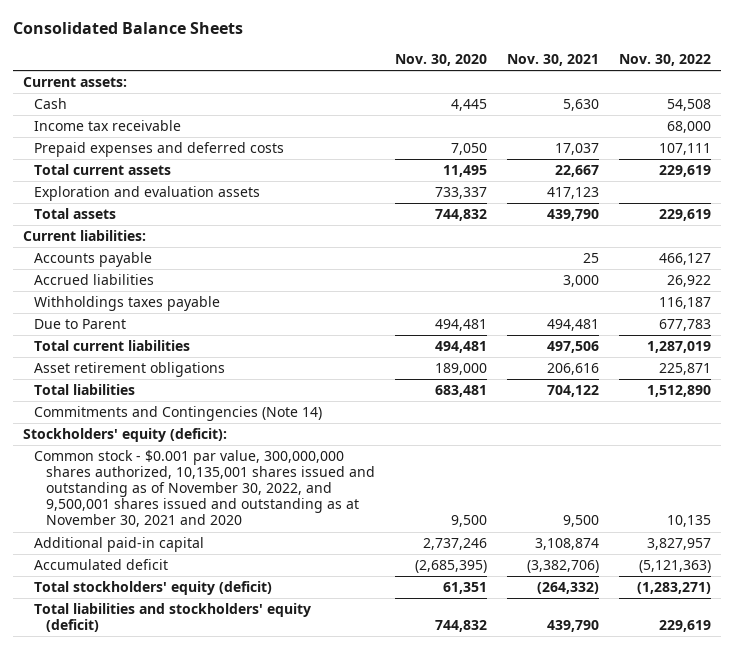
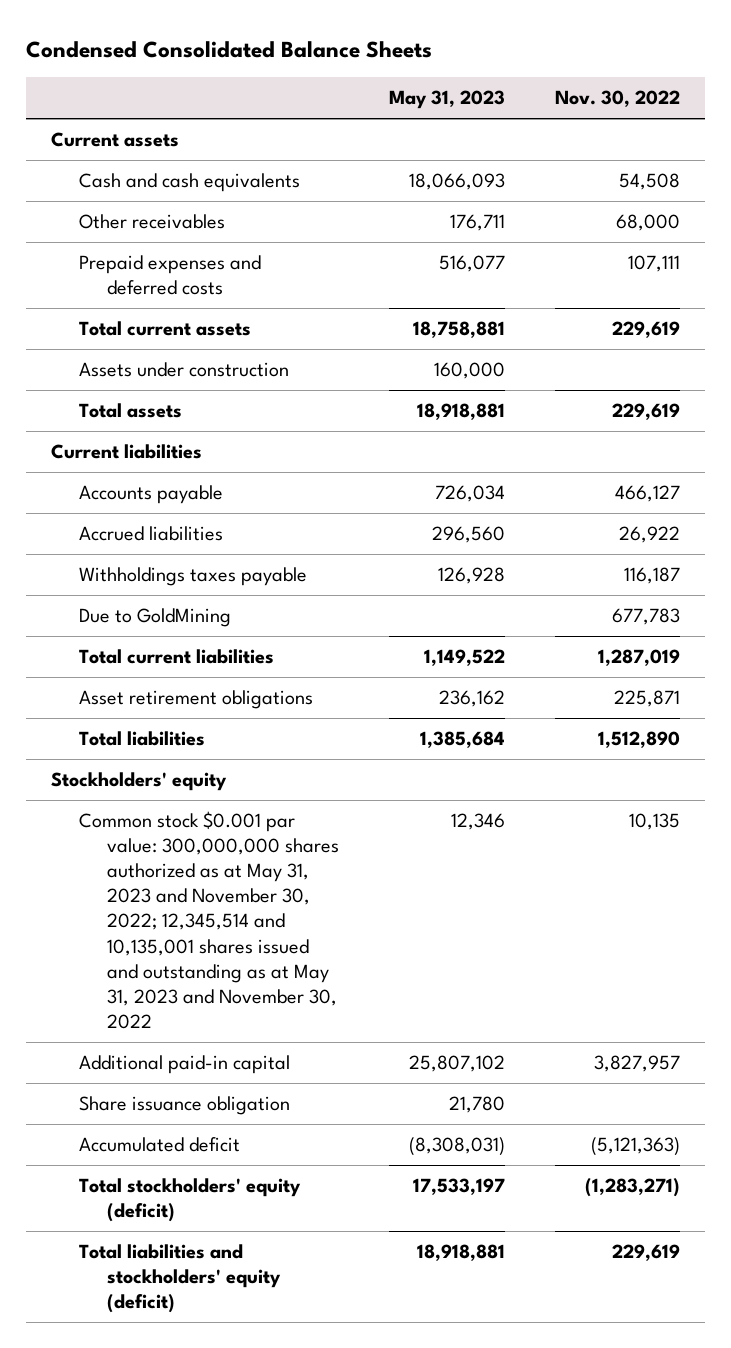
[12,22,243,35] Consolidated Balance Sheets -> [26,41,433,59] Condensed Consolidated Balance Sheets
[394,54,487,67] Nov. 30, 2020 -> none
[506,54,599,67] Nov. 30, 2021 -> none
none -> [388,90,505,110] May 31, 2023
[34,120,182,132] Income tax receivable -> none
[22,77,127,88] Current assets: -> [50,131,179,147] Current assets
[34,98,68,110] Cash -> [79,172,301,192] Cash and cash equivalents
none -> [79,213,226,229] Other receivables
[34,186,261,202] Exploration and evaluation assets -> none
none -> [79,361,290,377] Assets under construction
[22,230,146,242] Current liabilities: -> [50,443,202,459] Current liabilities
[34,319,127,330] Due to Parent -> [79,607,232,627] Due to GoldMining
[34,406,323,422] Commitments and Contingencies (Note 14) -> none
[22,428,227,443] Stockholders' equity (deficit): -> [50,771,227,791] Stockholders' equity
[34,450,375,528] Common stock - $0.001 par value, 300,000,000 shares authorized, 10,135,001 shares issued and outstanding as of November 30, 2022, and 9,500,001 shares issued and outstanding as at November 30, 2021 and 2020 -> [79,810,340,1029] Common stock $0.001 par value: 300,000,000 shares authorized as at May 31, 2023 and November 30, 2022; 12,345,514 and 10,135,001 shares issued and outstanding as at May 31, 2023 and November 30, 2022
none -> [79,1095,291,1115] Share issuance obligation

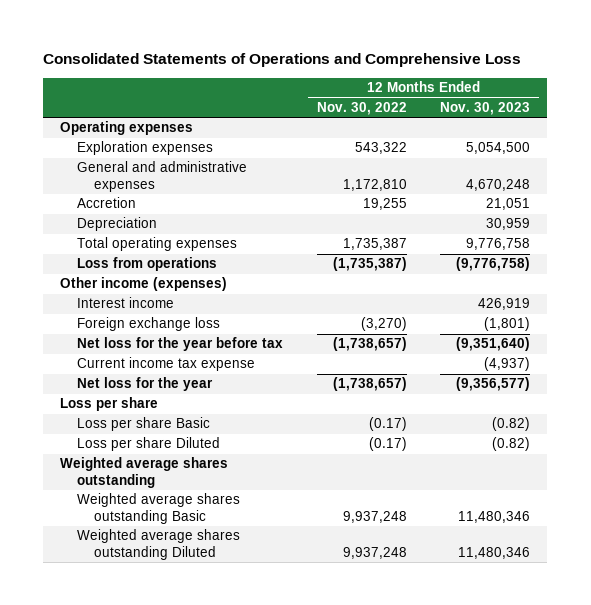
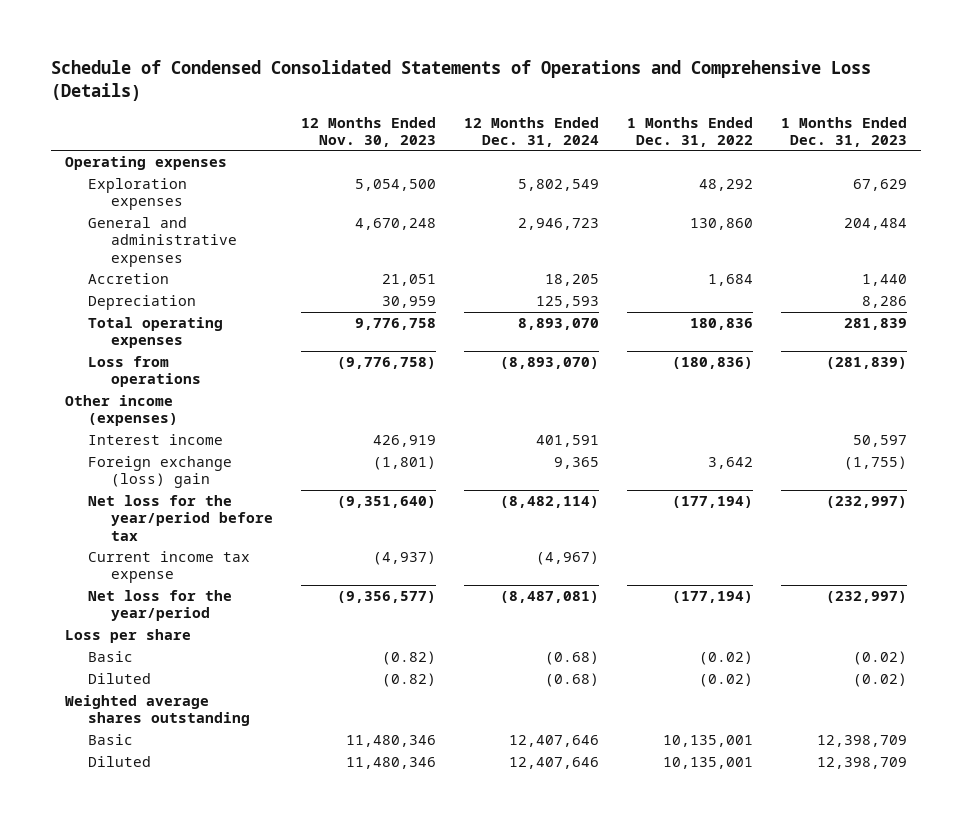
[43,53,522,68] Consolidated Statements of Operations and Comprehensive Loss -> [50,59,871,101] Schedule of Condensed Consolidated Statements of Operations and Comprehensive Loss (Details)
[316,101,407,115] Nov. 30, 2022 -> none
none -> [463,116,599,147] 12 Months Ended Dec. 31, 2024
none -> [626,116,753,147] 1 Months Ended Dec. 31, 2022
none -> [780,116,907,147] 1 Months Ended Dec. 31, 2023
[77,317,221,332] Foreign exchange loss -> [87,456,232,489] Foreign exchange (loss) gain
[77,337,284,352] Net loss for the year before tax -> [87,495,273,541] Net loss for the year/period before tax
[77,377,214,392] Net loss for the year -> [87,590,232,622] Net loss for the year/period
[77,417,211,432] Loss per share Basic -> [87,651,133,663] Basic
[77,437,221,452] Loss per share Diluted -> [87,673,151,685] Diluted
[77,493,241,524] Weighted average shares outstanding Basic -> [87,734,133,746] Basic
[77,529,241,560] Weighted average shares outstanding Diluted -> [87,756,151,768] Diluted

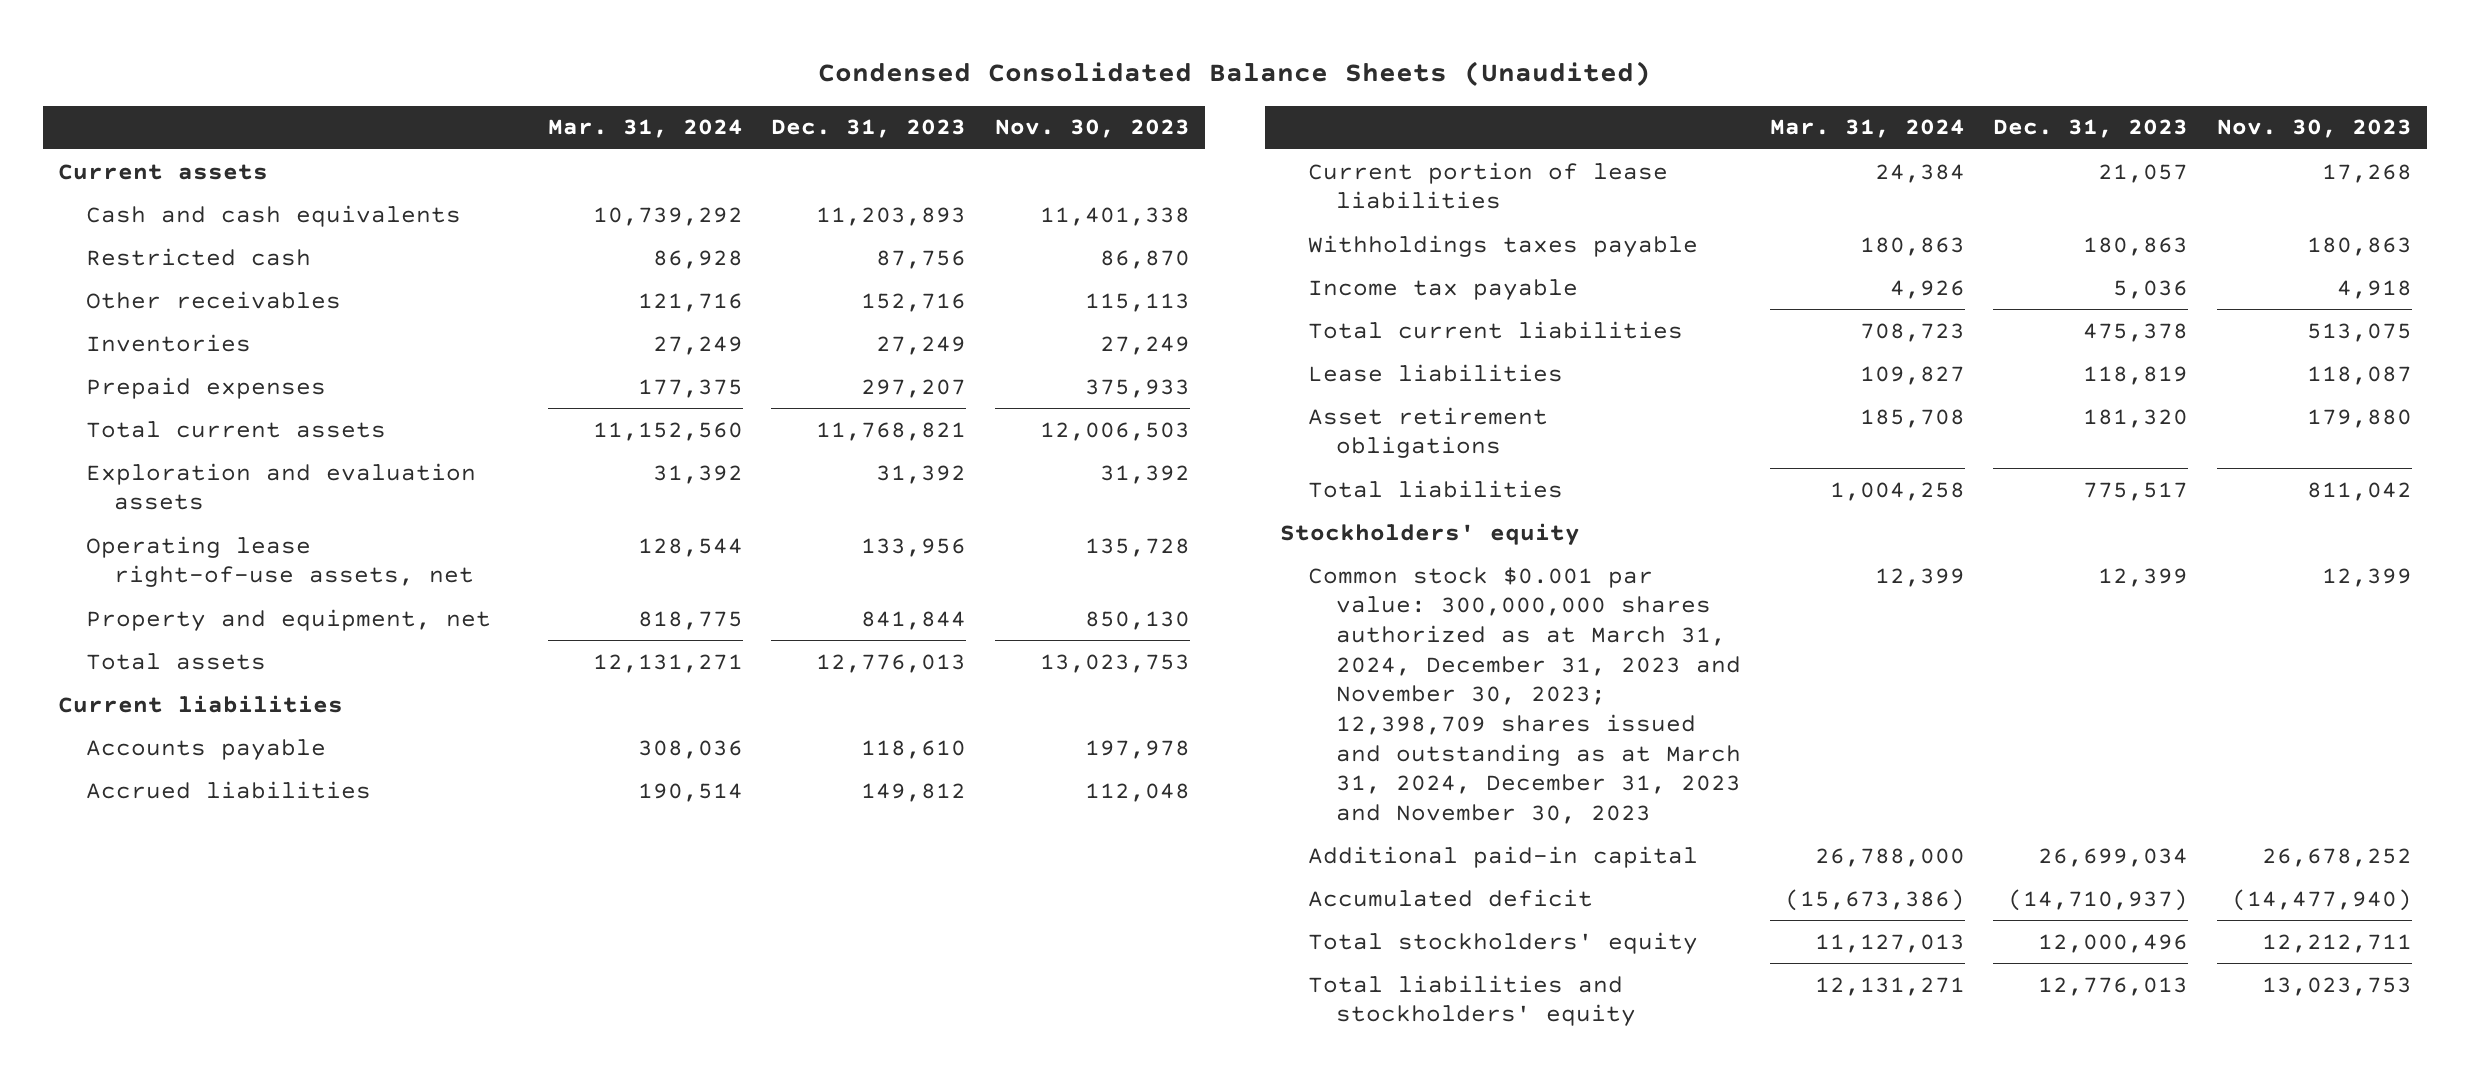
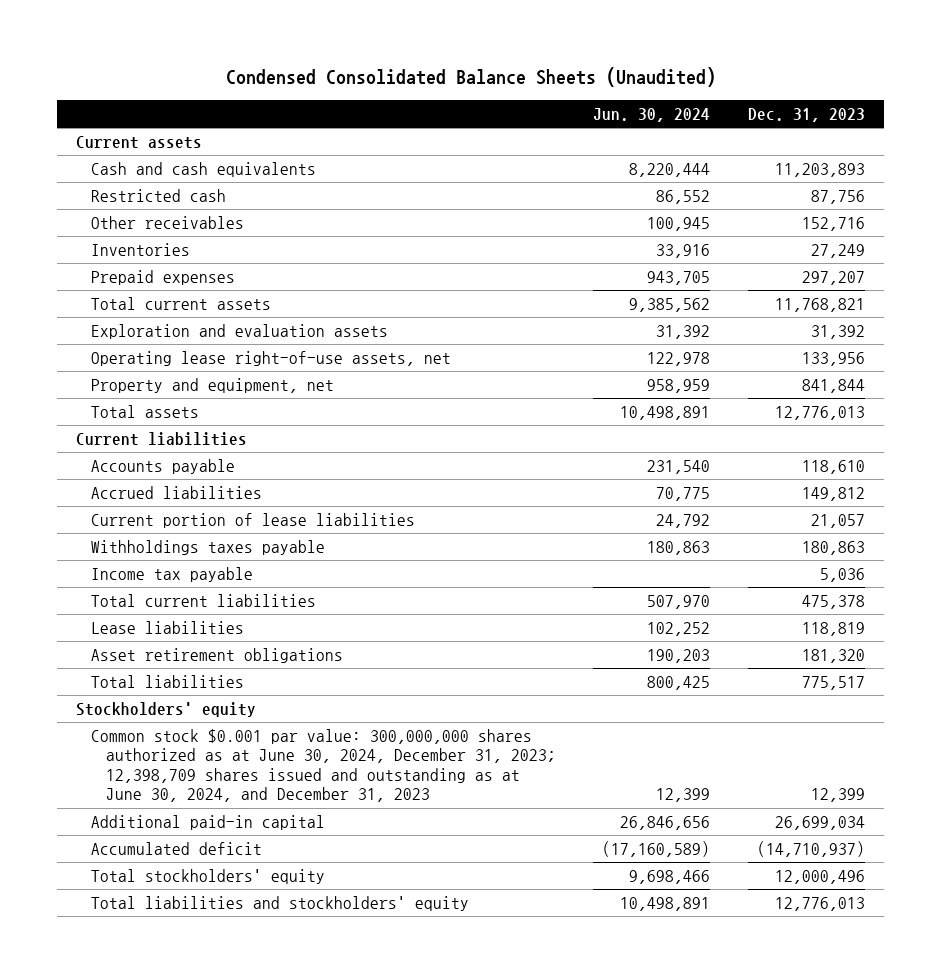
[547,119,743,139] Mar. 31, 2024 -> none
[995,119,1191,139] Nov. 30, 2023 -> none
none -> [593,107,711,122] Jun. 30, 2024
[1307,566,1741,824] Common stock $0.001 par value: 300,000,000 shares authorized as at March 31, 2024, December 31, 2023 and November 30, 2023; 12,398,709 shares issued and outstanding as at March 31, 2024, December 31, 2023 and November 30, 2023 -> [90,729,556,803] Common stock $0.001 par value: 300,000,000 shares authorized as at June 30, 2024, December 31, 2023; 12,398,709 shares issued and outstanding as at June 30, 2024, and December 31, 2023

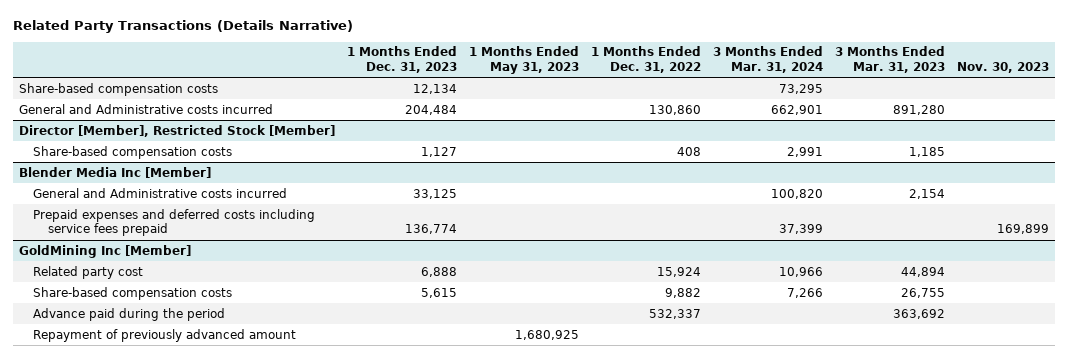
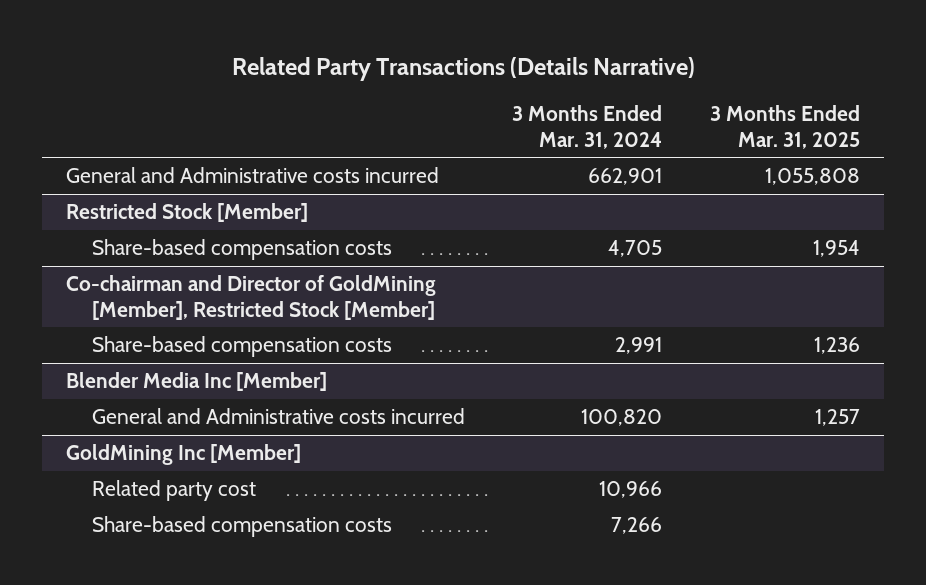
[346,46,457,74] 1 Months Ended Dec. 31, 2023 -> none
[468,46,579,75] 1 Months Ended May 31, 2023 -> none
[590,46,701,74] 1 Months Ended Dec. 31, 2022 -> none
[834,46,945,74] 3 Months Ended Mar. 31, 2023 -> none
[956,62,1049,74] Nov. 30, 2023 -> none
none -> [709,105,860,149] 3 Months Ended Mar. 31, 2025
[18,82,218,96] Share-based compensation costs -> none
[18,124,335,137] Director [Member], Restricted Stock [Member] -> [66,203,309,223] Restricted Stock [Member]
none -> [91,239,392,261] Share-based compensation costs
none -> [66,275,437,320] Co-chairman and Director of GoldMining [Member], Restricted Stock [Member]
[33,208,316,237] Prepaid expenses and deferred costs including service fees prepaid -> none
[33,307,226,321] Advance paid during the period -> none
[33,328,297,342] Repayment of previously advanced amount -> none

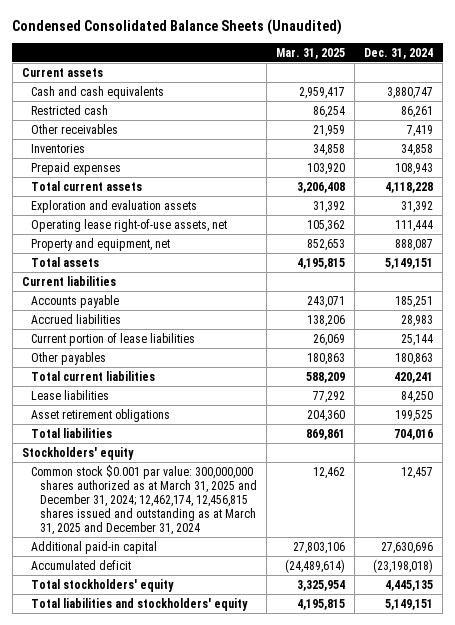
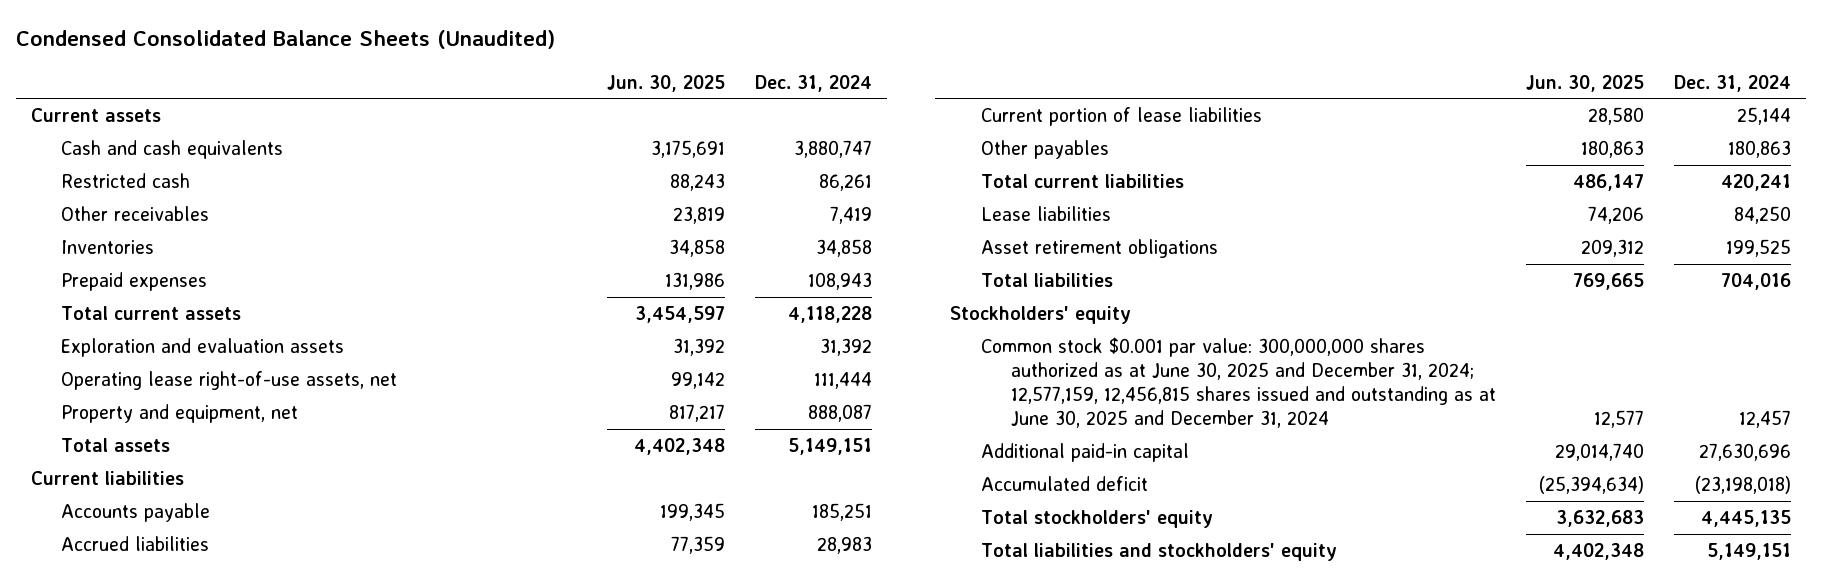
[276,47,346,59] Mar. 31, 2025 -> none
none -> [606,74,725,92] Jun. 30, 2025
[30,464,258,536] Common stock $0.001 par value: 300,000,000 shares authorized as at March 31, 2025 and December 31, 2024; 12,462,174, 12,456,815 shares issued and outstanding as at March 31, 2025 and December 31, 2024 -> [980,336,1496,429] Common stock $0.001 par value: 300,000,000 shares authorized as at June 30, 2025 and December 31, 2024; 12,577,159, 12,456,815 shares issued and outstanding as at June 30, 2025 and December 31, 2024

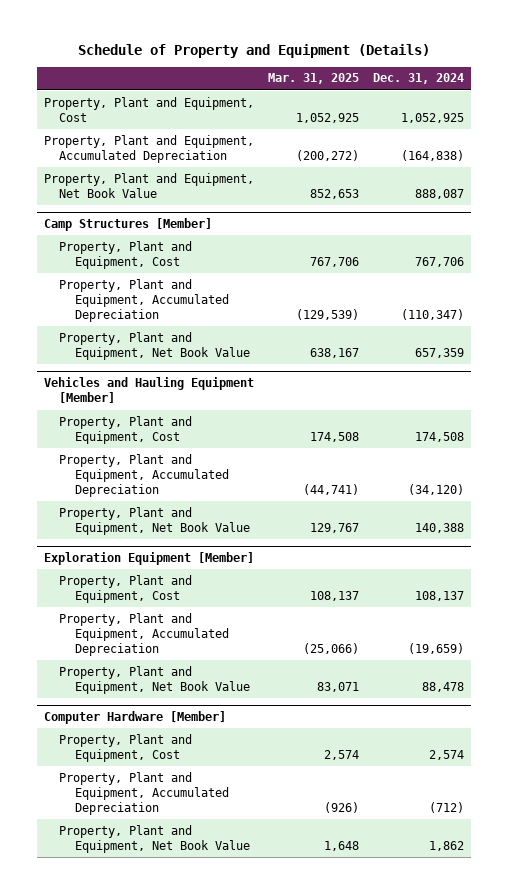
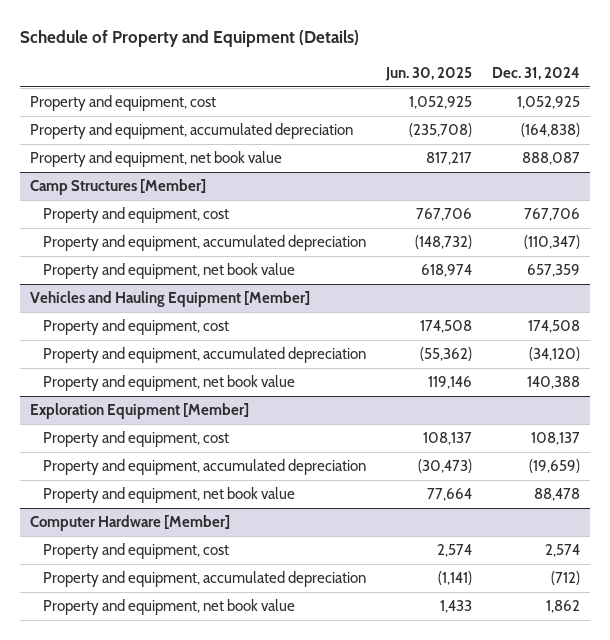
[267,73,359,85] Mar. 31, 2025 -> none
none -> [384,66,472,81] Jun. 30, 2025
[43,96,254,122] Property, Plant and Equipment, Cost -> [30,95,217,112] Property and equipment, cost
[43,134,254,163] Property, Plant and Equipment, Accumulated Depreciation -> [30,123,354,140] Property and equipment, accumulated depreciation
[43,172,254,198] Property, Plant and Equipment, Net Book Value -> [30,151,283,168] Property and equipment, net book value
[59,240,193,269] Property, Plant and Equipment, Cost -> [42,207,229,224] Property and equipment, cost
[59,278,230,322] Property, Plant and Equipment, Accumulated Depreciation -> [42,235,366,252] Property and equipment, accumulated depreciation
[59,331,251,360] Property, Plant and Equipment, Net Book Value -> [42,263,295,280] Property and equipment, net book value
[59,415,193,444] Property, Plant and Equipment, Cost -> [42,319,229,336] Property and equipment, cost
[59,453,230,497] Property, Plant and Equipment, Accumulated Depreciation -> [42,347,366,364] Property and equipment, accumulated depreciation
[59,506,251,535] Property, Plant and Equipment, Net Book Value -> [42,375,295,392] Property and equipment, net book value
[59,574,193,603] Property, Plant and Equipment, Cost -> [42,431,229,448] Property and equipment, cost
[59,612,230,656] Property, Plant and Equipment, Accumulated Depreciation -> [42,459,366,476] Property and equipment, accumulated depreciation
[59,665,251,694] Property, Plant and Equipment, Net Book Value -> [42,487,295,504] Property and equipment, net book value
[59,733,193,762] Property, Plant and Equipment, Cost -> [42,543,229,560] Property and equipment, cost
[59,771,230,815] Property, Plant and Equipment, Accumulated Depreciation -> [42,571,366,588] Property and equipment, accumulated depreciation
[59,824,251,853] Property, Plant and Equipment, Net Book Value -> [42,599,295,616] Property and equipment, net book value

